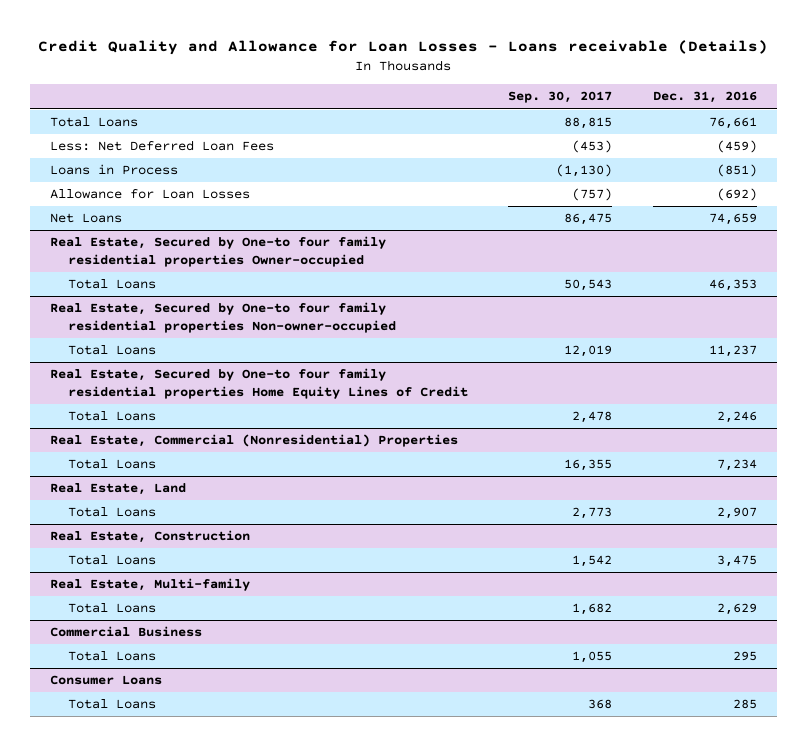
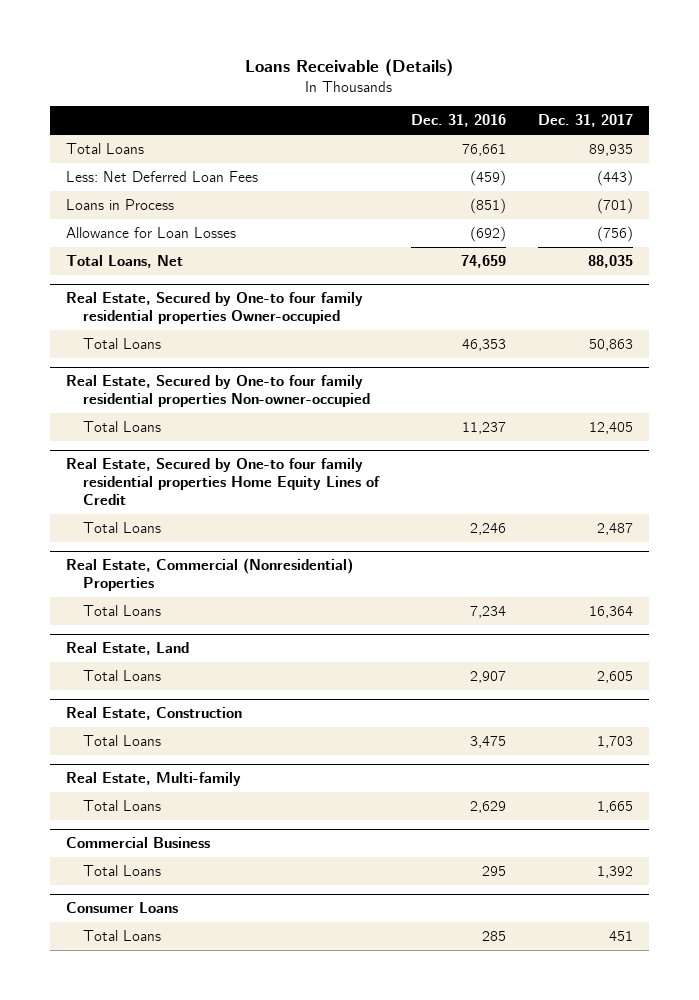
[38,40,769,56] Credit Quality and Allowance for Loan Losses - Loans receivable (Details) -> [245,59,454,77] Loans Receivable (Details)
[508,91,613,104] Sep. 30, 2017 -> none
none -> [537,114,633,128] Dec. 31, 2017
[49,213,122,224] Net Loans -> [65,254,183,268] Total Loans, Net

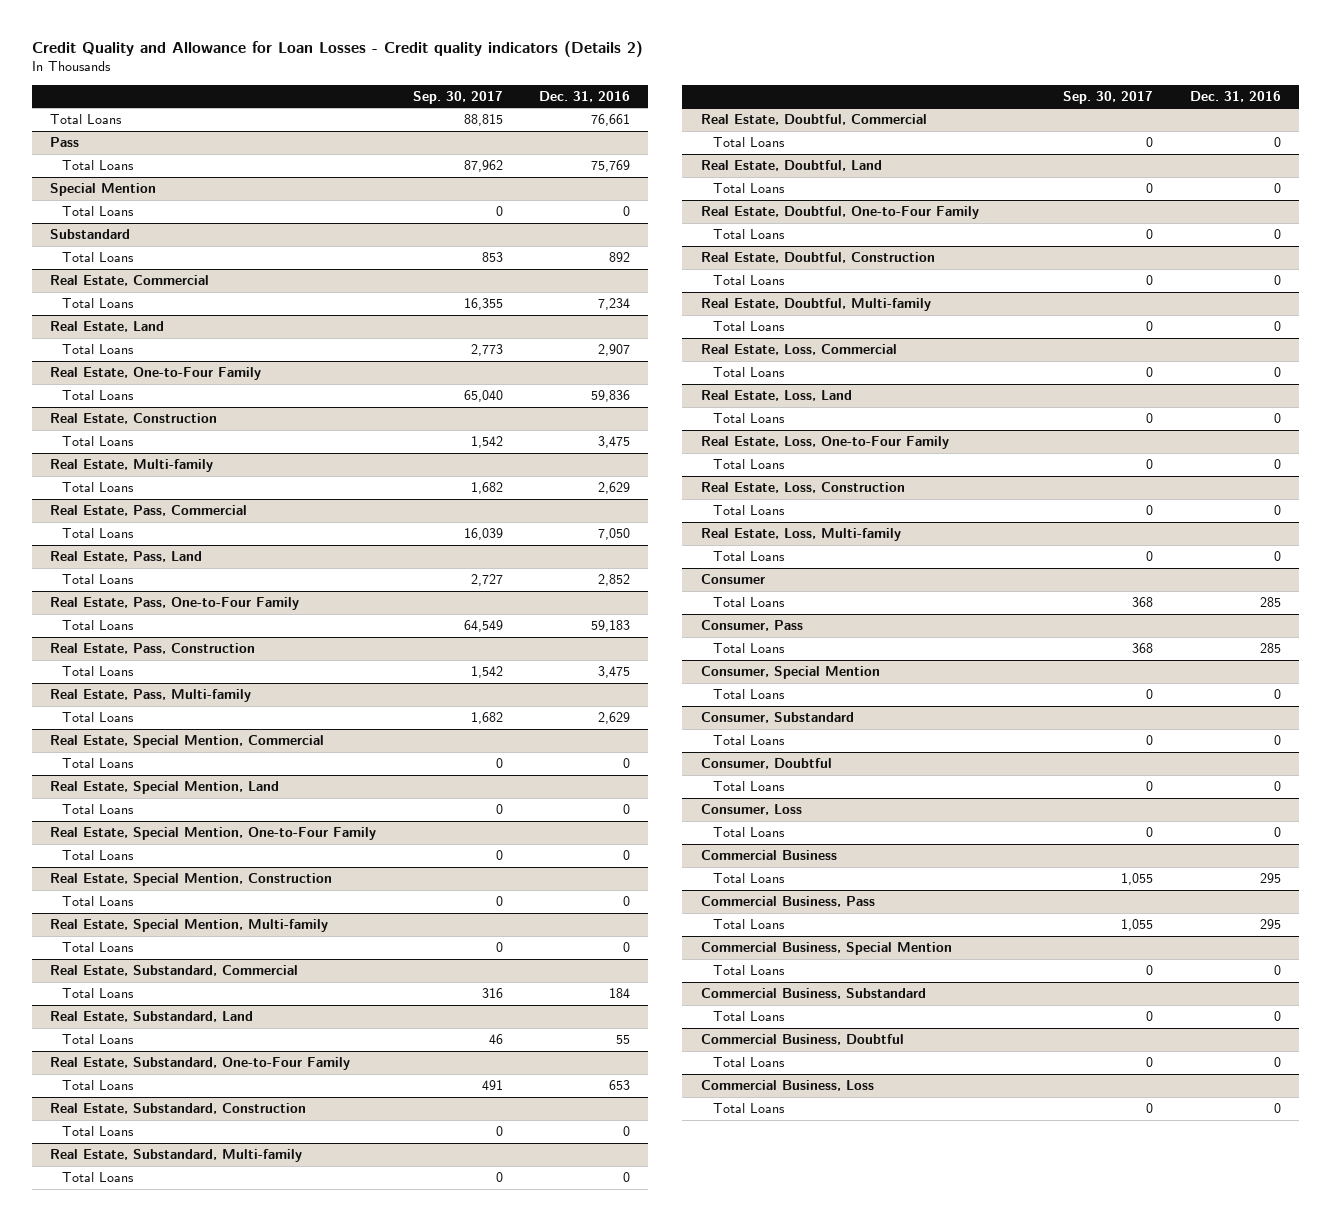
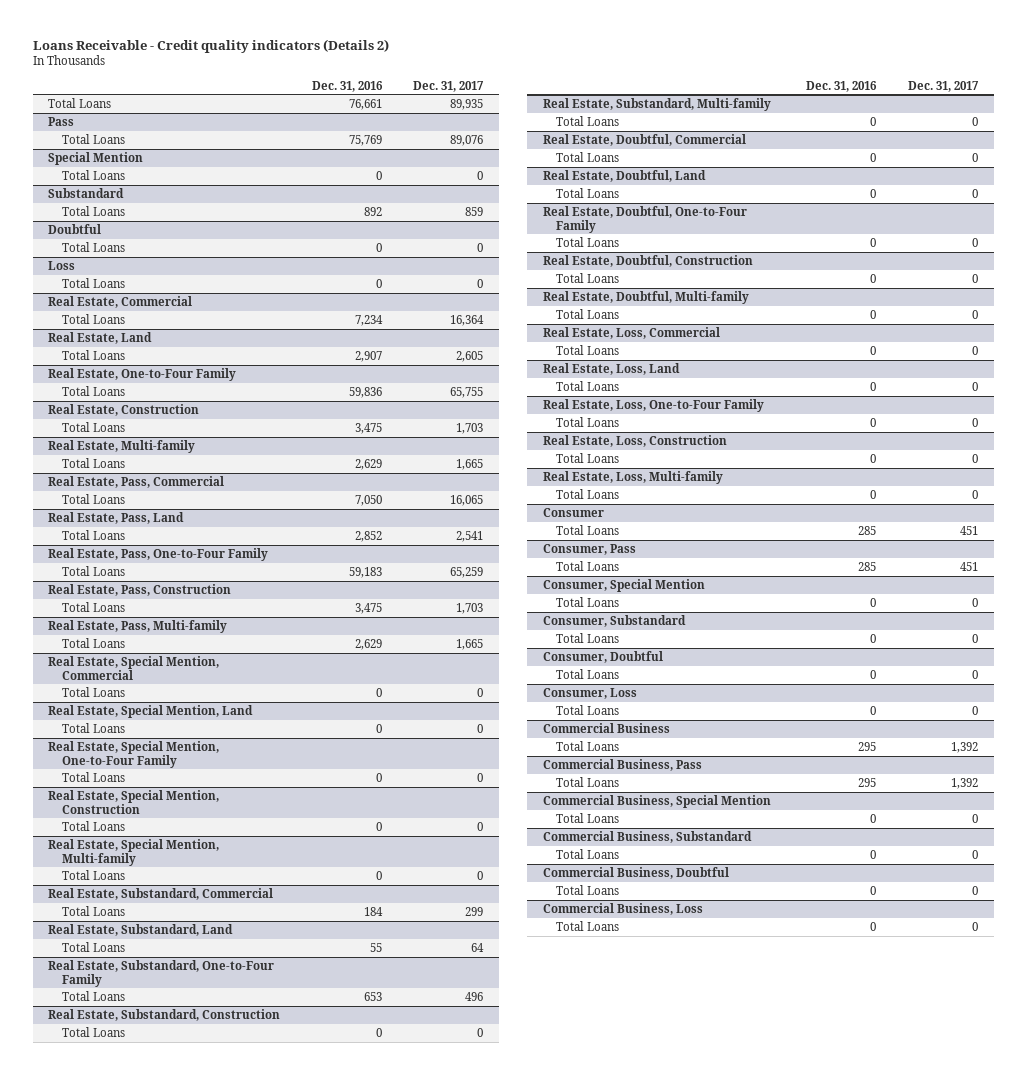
[31,40,643,57] Credit Quality and Allowance for Loan Losses - Credit quality indicators (Details 2) -> [32,39,389,54] Loans Receivable - Credit quality indicators (Details 2)
[412,90,503,104] Sep. 30, 2017 -> none
none -> [413,80,485,92] Dec. 31, 2017
none -> [48,223,102,234] Doubtful
none -> [61,241,125,252] Total Loans
none -> [48,260,76,270] Loss
none -> [61,277,125,288] Total Loans

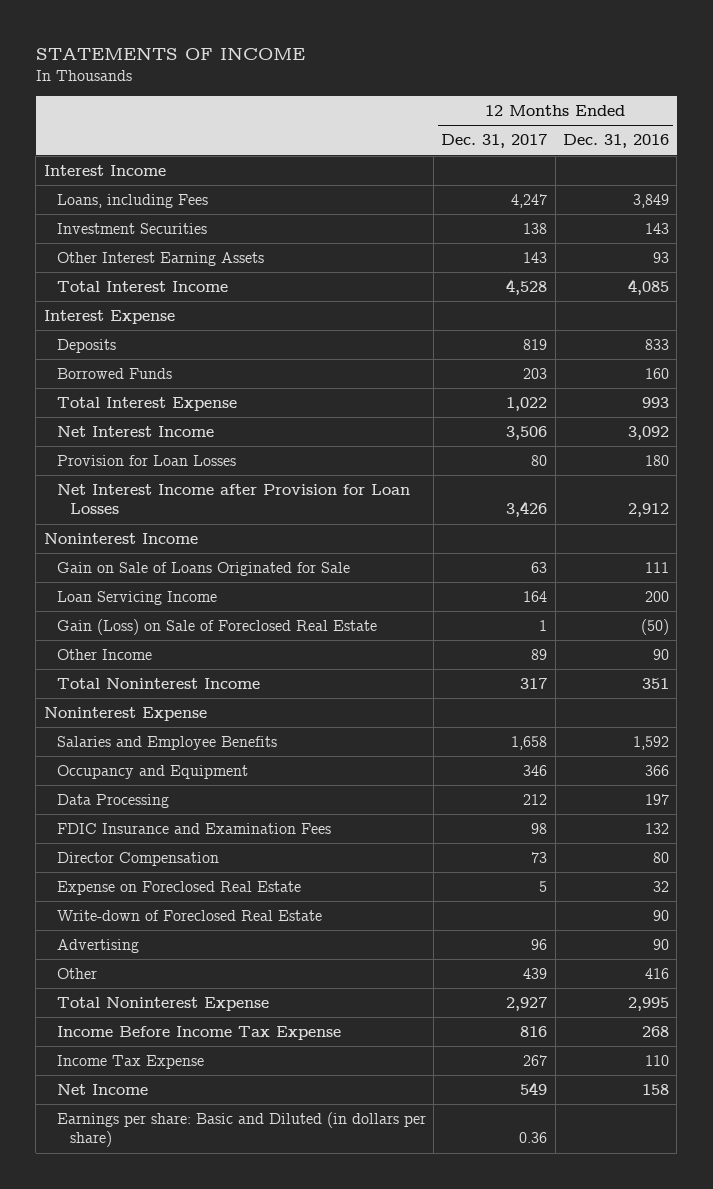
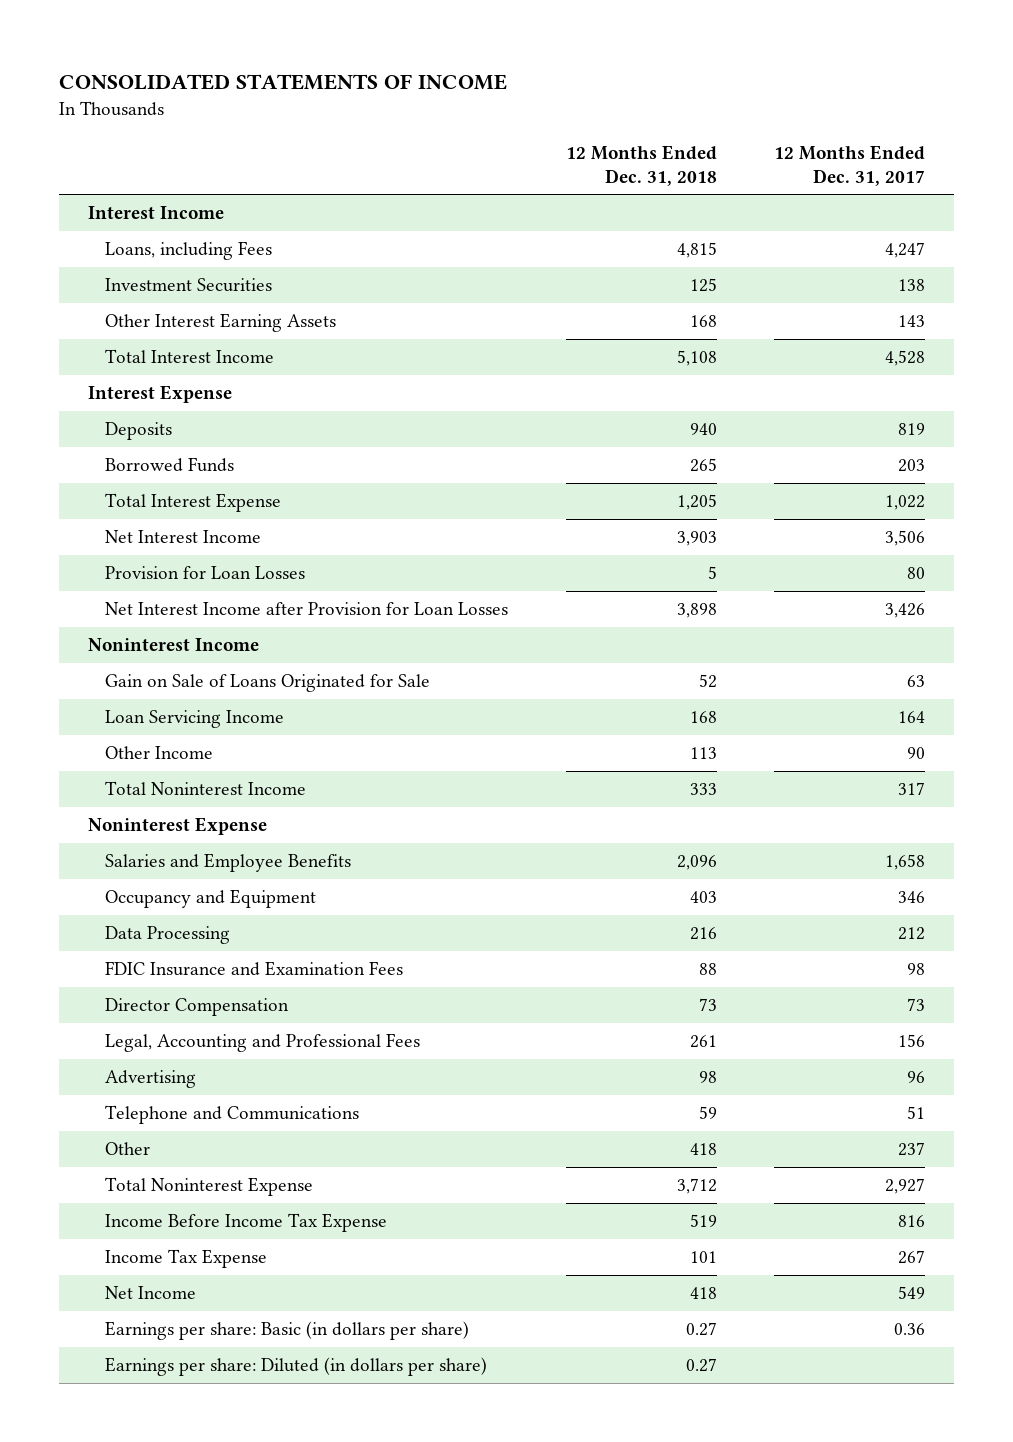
[35,46,305,60] STATEMENTS OF INCOME -> [59,74,508,91] CONSOLIDATED STATEMENTS OF INCOME
[562,134,669,149] Dec. 31, 2016 -> none
none -> [565,144,717,186] 12 Months Ended Dec. 31, 2018
[56,618,377,635] Gain (Loss) on Sale of Foreclosed Real Estate -> none
[531,648,548,660] 89 -> [906,747,925,760] 90
[56,880,301,895] Expense on Foreclosed Real Estate -> none
[56,909,322,921] Write-down of Foreclosed Real Estate -> none
none -> [105,1033,421,1053] Legal, Accounting and Professional Fees
none -> [105,1105,360,1125] Telephone and Communications
[523,967,548,979] 439 -> [897,1142,925,1157] 237
[56,1111,426,1148] Earnings per share: Basic and Diluted (in dollars per share) -> [105,1321,470,1341] Earnings per share: Basic (in dollars per share)
none -> [105,1357,488,1377] Earnings per share: Diluted (in dollars per share)

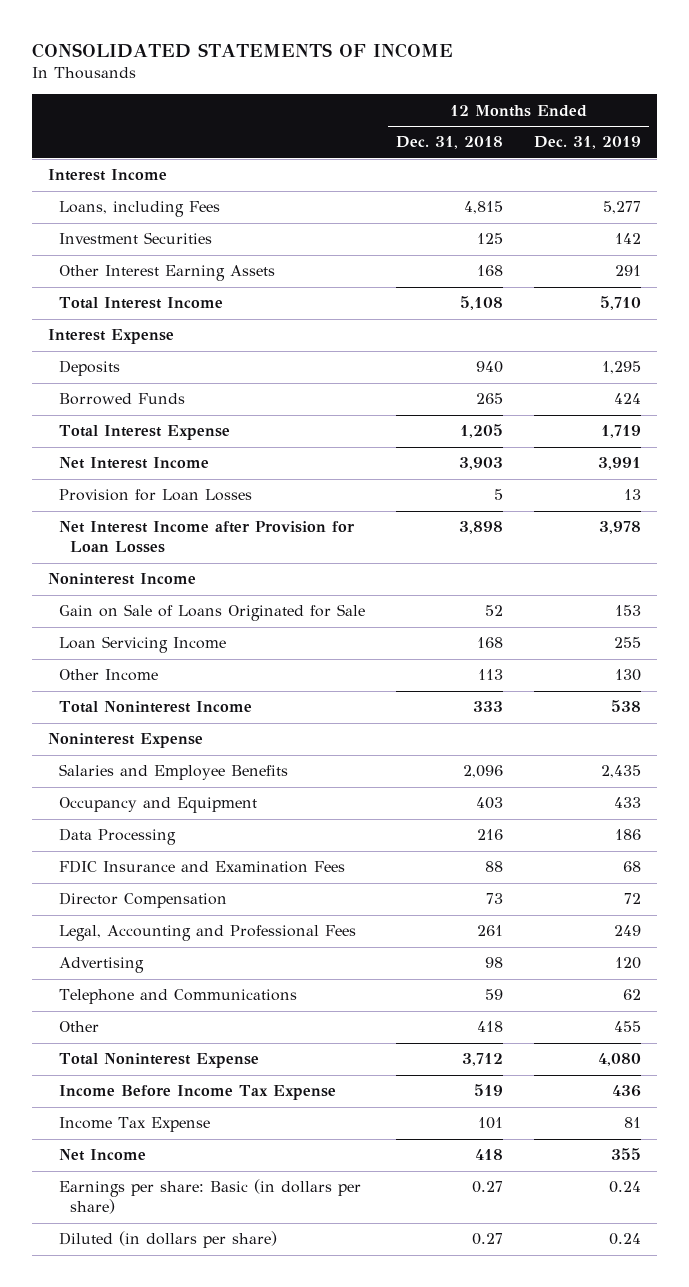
[773,144,925,186] 12 Months Ended Dec. 31, 2017 -> none
none -> [534,136,642,150] Dec. 31, 2019
[105,1357,488,1377] Earnings per share: Diluted (in dollars per share) -> [58,1231,277,1249] Diluted (in dollars per share)

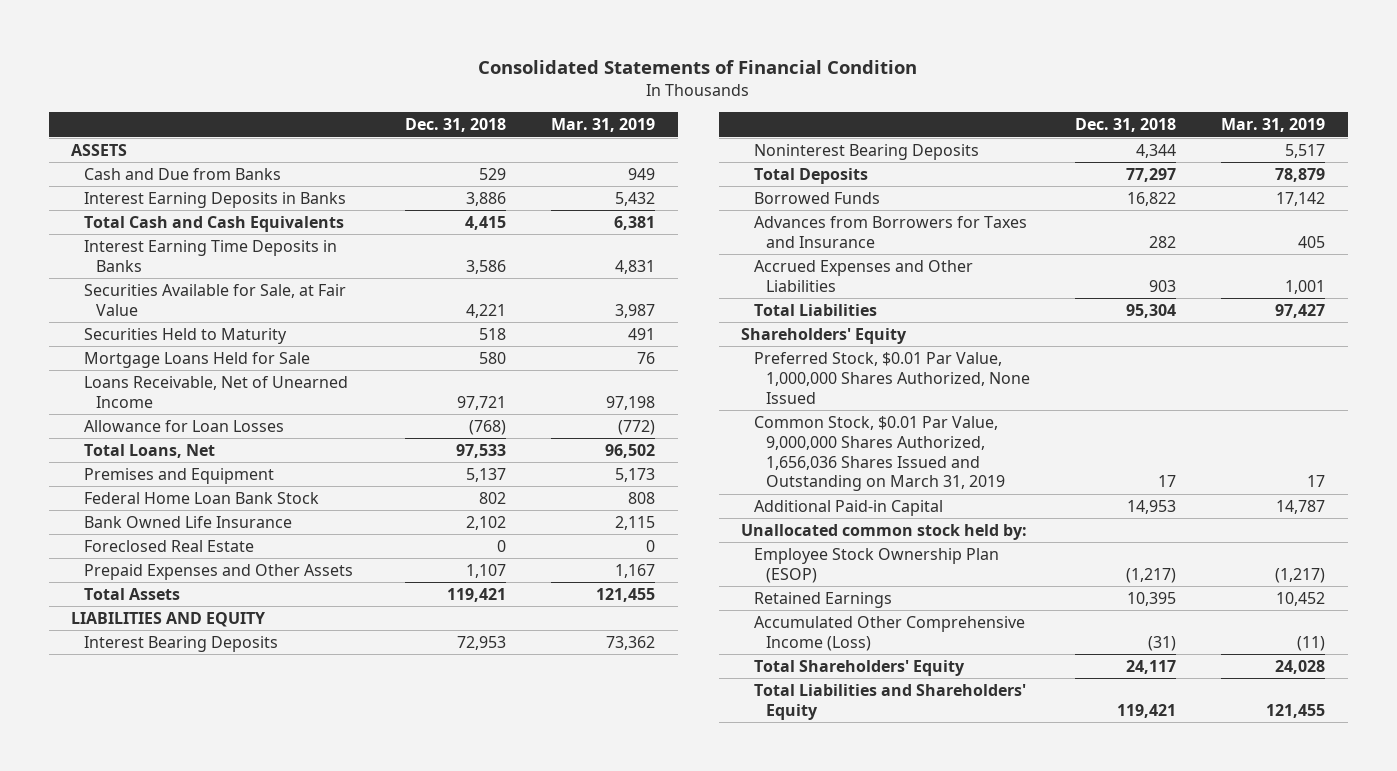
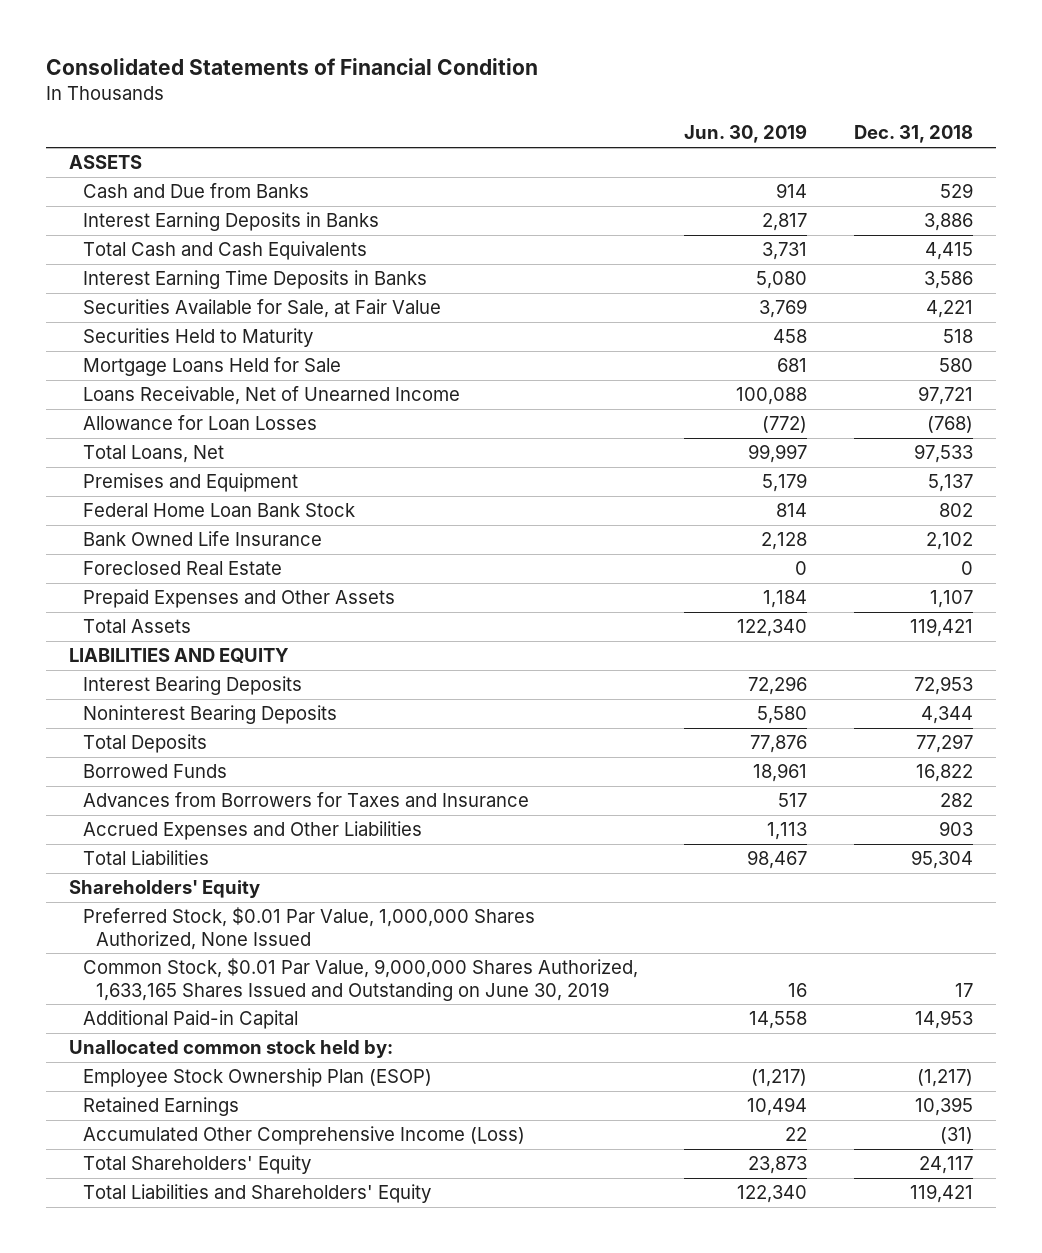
[551,118,656,133] Mar. 31, 2019 -> none
none -> [684,124,808,144] Jun. 30, 2019
[753,416,1005,492] Common Stock, $0.01 Par Value, 9,000,000 Shares Authorized, 1,656,036 Shares Issued and Outstanding on March 31, 2019 -> [82,958,638,1001] Common Stock, $0.01 Par Value, 9,000,000 Shares Authorized, 1,633,165 Shares Issued and Outstanding on June 30, 2019

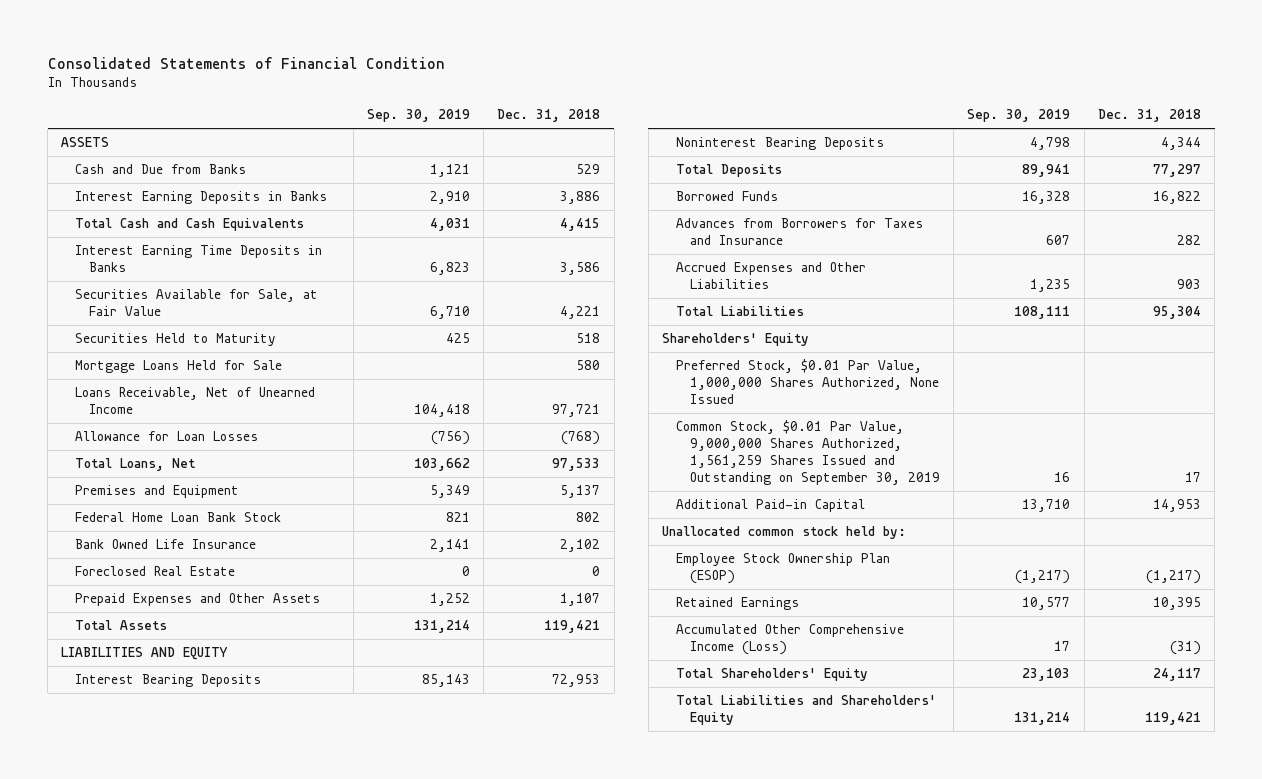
[684,124,808,144] Jun. 30, 2019 -> none
none -> [366,109,470,123] Sep. 30, 2019
[82,958,638,1001] Common Stock, $0.01 Par Value, 9,000,000 Shares Authorized, 1,633,165 Shares Issued and Outstanding on June 30, 2019 -> [675,420,941,486] Common Stock, $0.01 Par Value, 9,000,000 Shares Authorized, 1,561,259 Shares Issued and Outstanding on September 30, 2019

